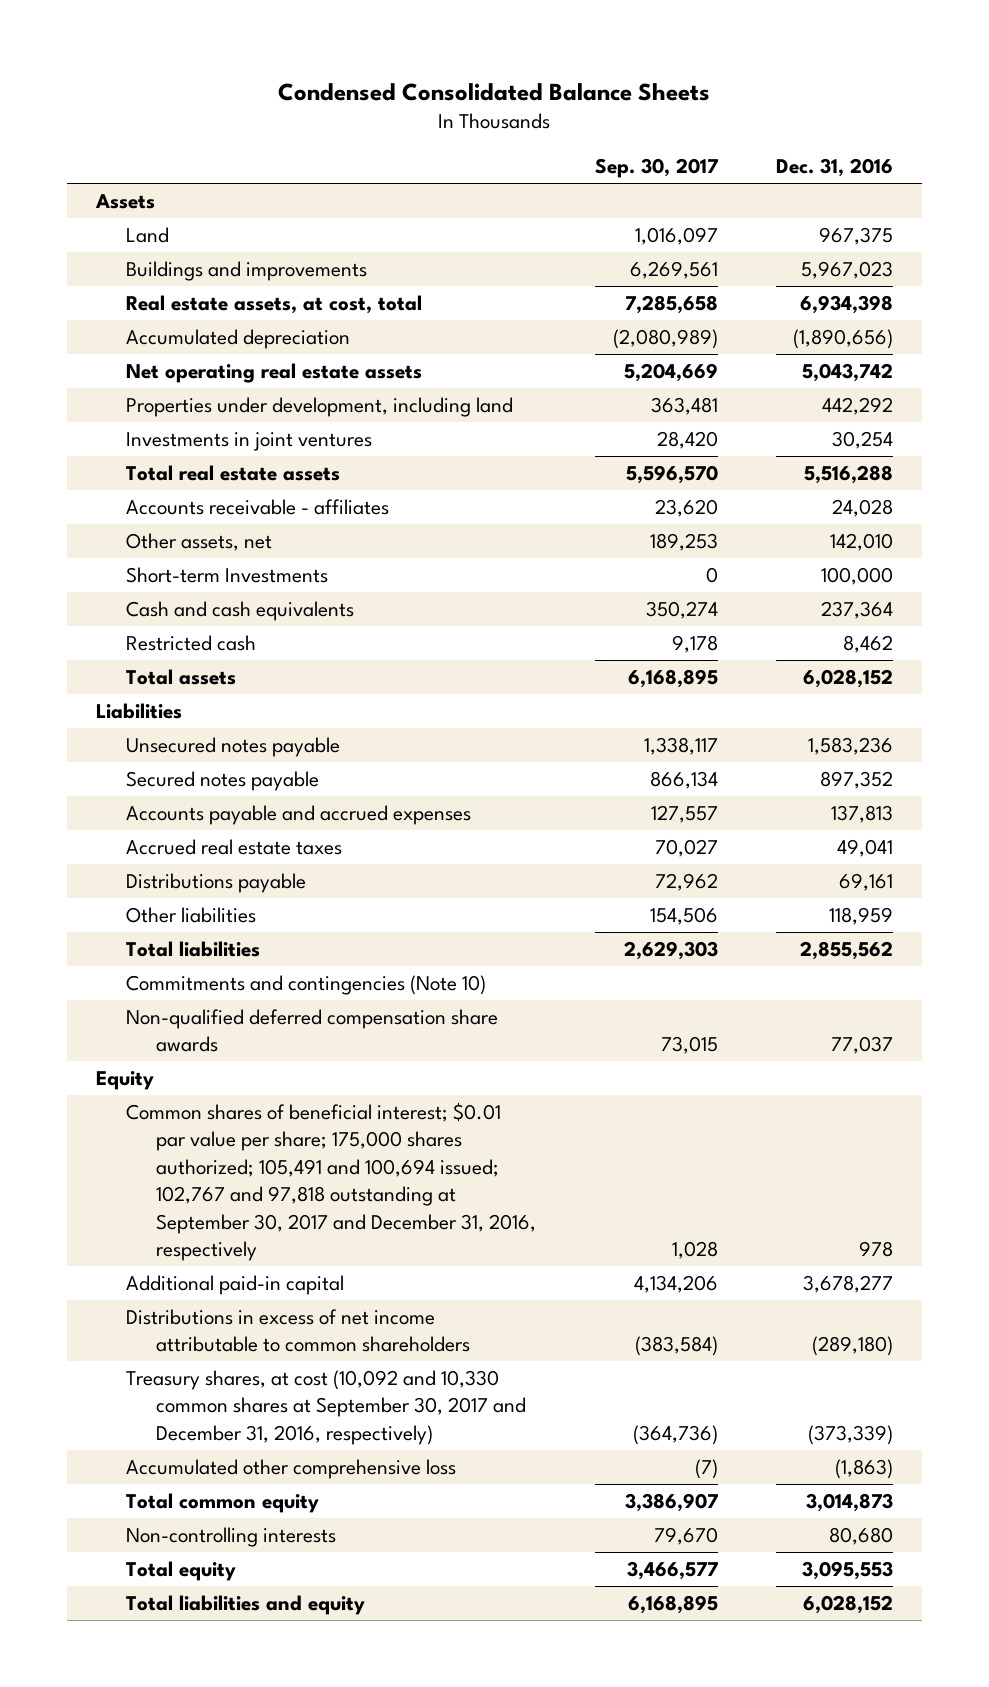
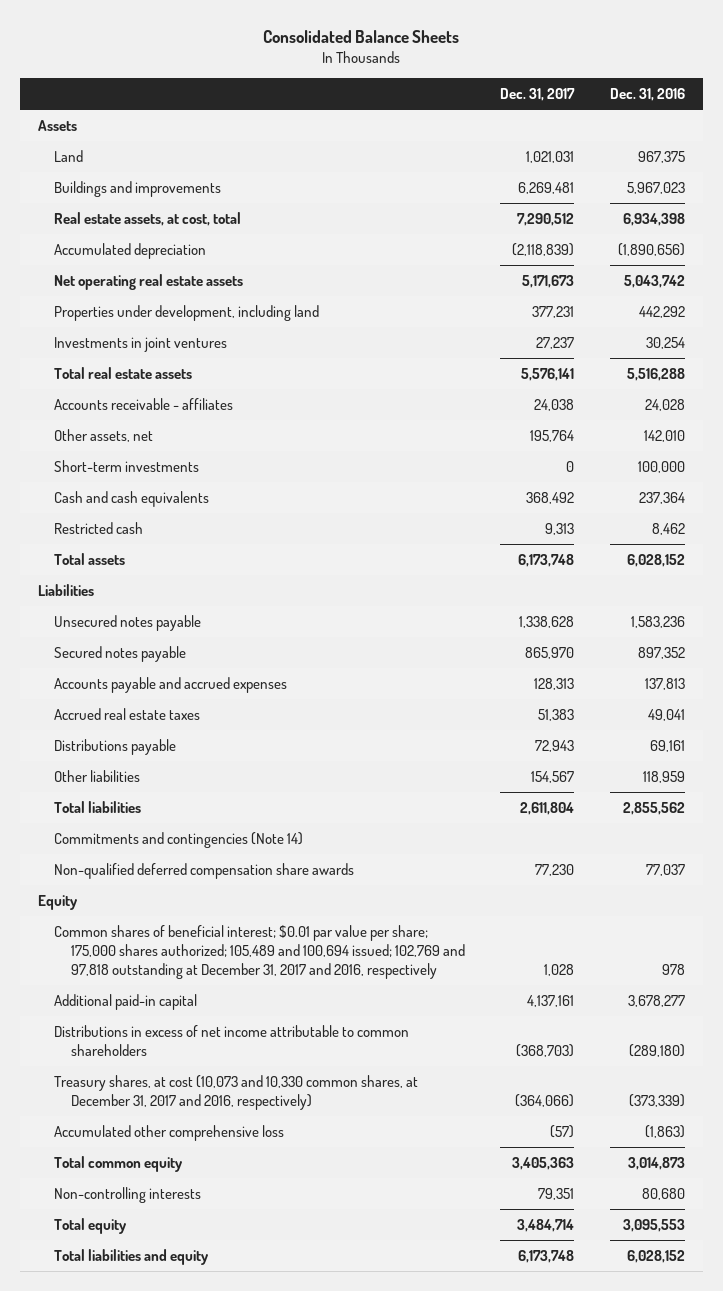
[278,82,711,101] Condensed Consolidated Balance Sheets -> [263,30,460,44] Consolidated Balance Sheets
[594,158,718,179] Sep. 30, 2017 -> none
none -> [500,88,576,102] Dec. 31, 2017
[126,566,329,583] Short-term Investments -> [54,459,200,472] Short-term investments
[126,974,487,995] Commitments and contingencies (Note 10) -> [54,831,304,848] Commitments and contingencies (Note 14)
[126,1101,537,1262] Common shares of beneficial interest; $0.01 par value per share; 175,000 shares authorized; 105,491 and 100,694 issued; 102,767 and 97,818 outstanding at September 30, 2017 and December 31, 2016, respectively -> [54,924,465,979] Common shares of beneficial interest; $0.01 par value per share; 175,000 shares authorized; 105,489 and 100,694 issued; 102,769 and 97,818 outstanding at December 31, 2017 and 2016, respectively
[126,1369,527,1445] Treasury shares, at cost (10,092 and 10,330 common shares at September 30, 2017 and December 31, 2016, respectively) -> [54,1074,419,1110] Treasury shares, at cost (10,073 and 10,330 common shares, at December 31, 2017 and 2016, respectively)

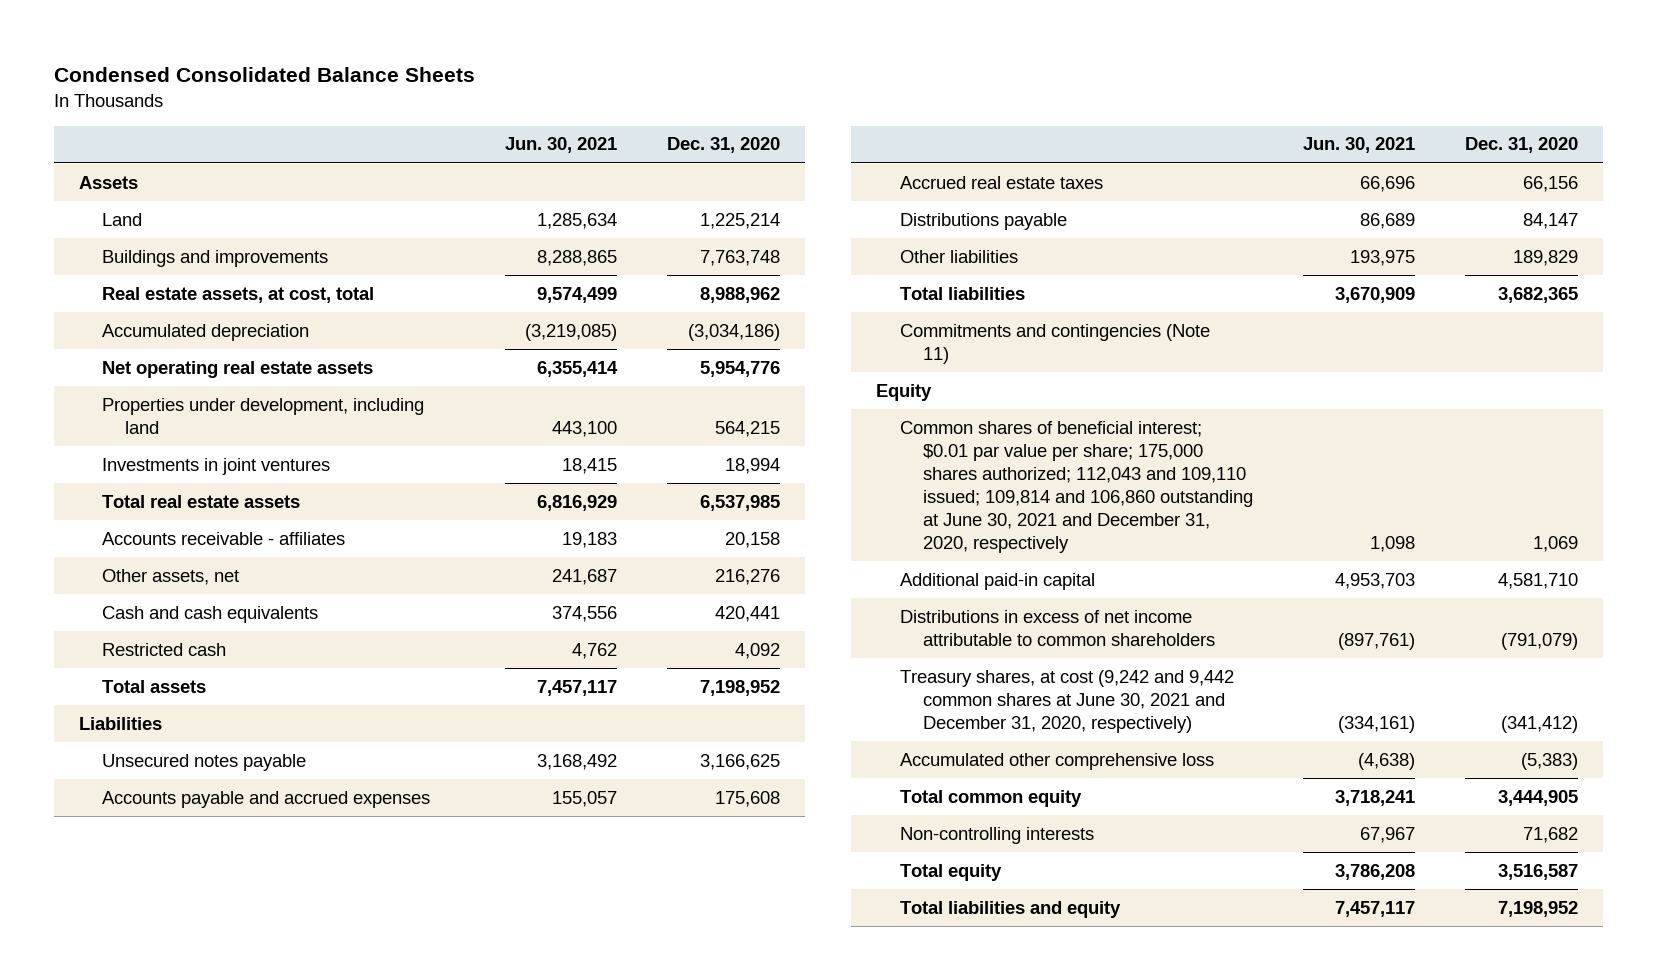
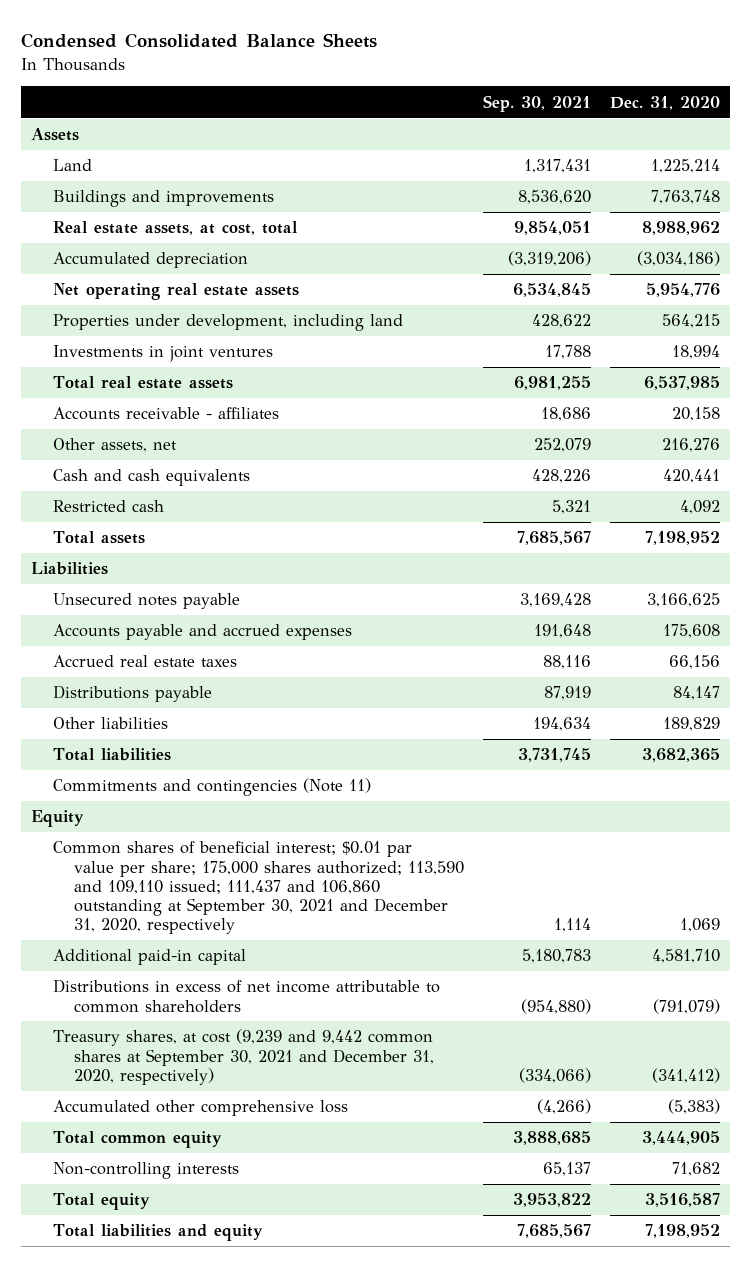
[505,137,618,154] Jun. 30, 2021 -> none
none -> [483,94,592,112] Sep. 30, 2021
[899,420,1253,553] Common shares of beneficial interest; $0.01 par value per share; 175,000 shares authorized; 112,043 and 109,110 issued; 109,814 and 106,860 outstanding at June 30, 2021 and December 31, 2020, respectively -> [52,841,465,935] Common shares of beneficial interest; $0.01 par value per share; 175,000 shares authorized; 113,590 and 109,110 issued; 111,437 and 106,860 outstanding at September 30, 2021 and December 31, 2020, respectively
[899,669,1234,733] Treasury shares, at cost (9,242 and 9,442 common shares at June 30, 2021 and December 31, 2020, respectively) -> [52,1029,435,1085] Treasury shares, at cost (9,239 and 9,442 common shares at September 30, 2021 and December 31, 2020, respectively)

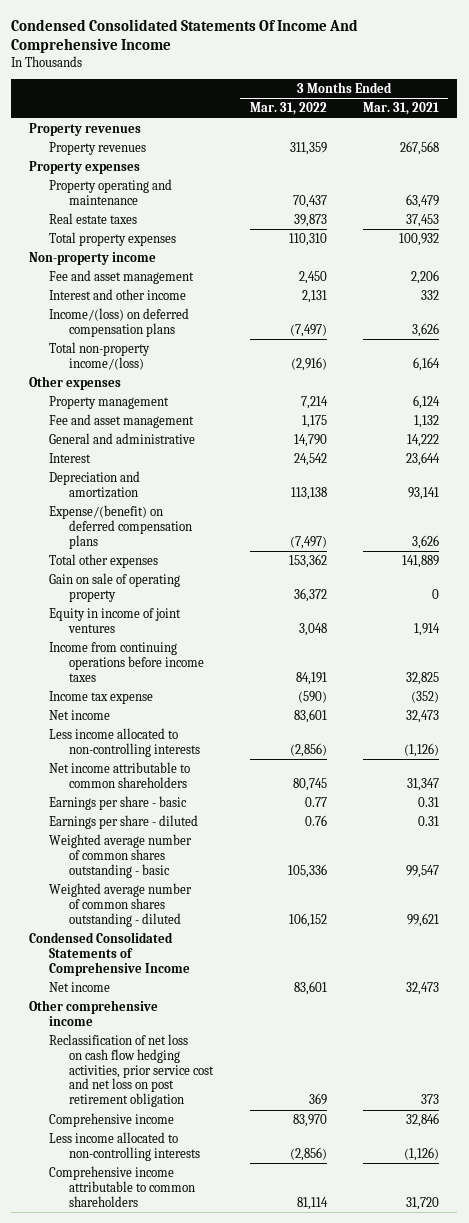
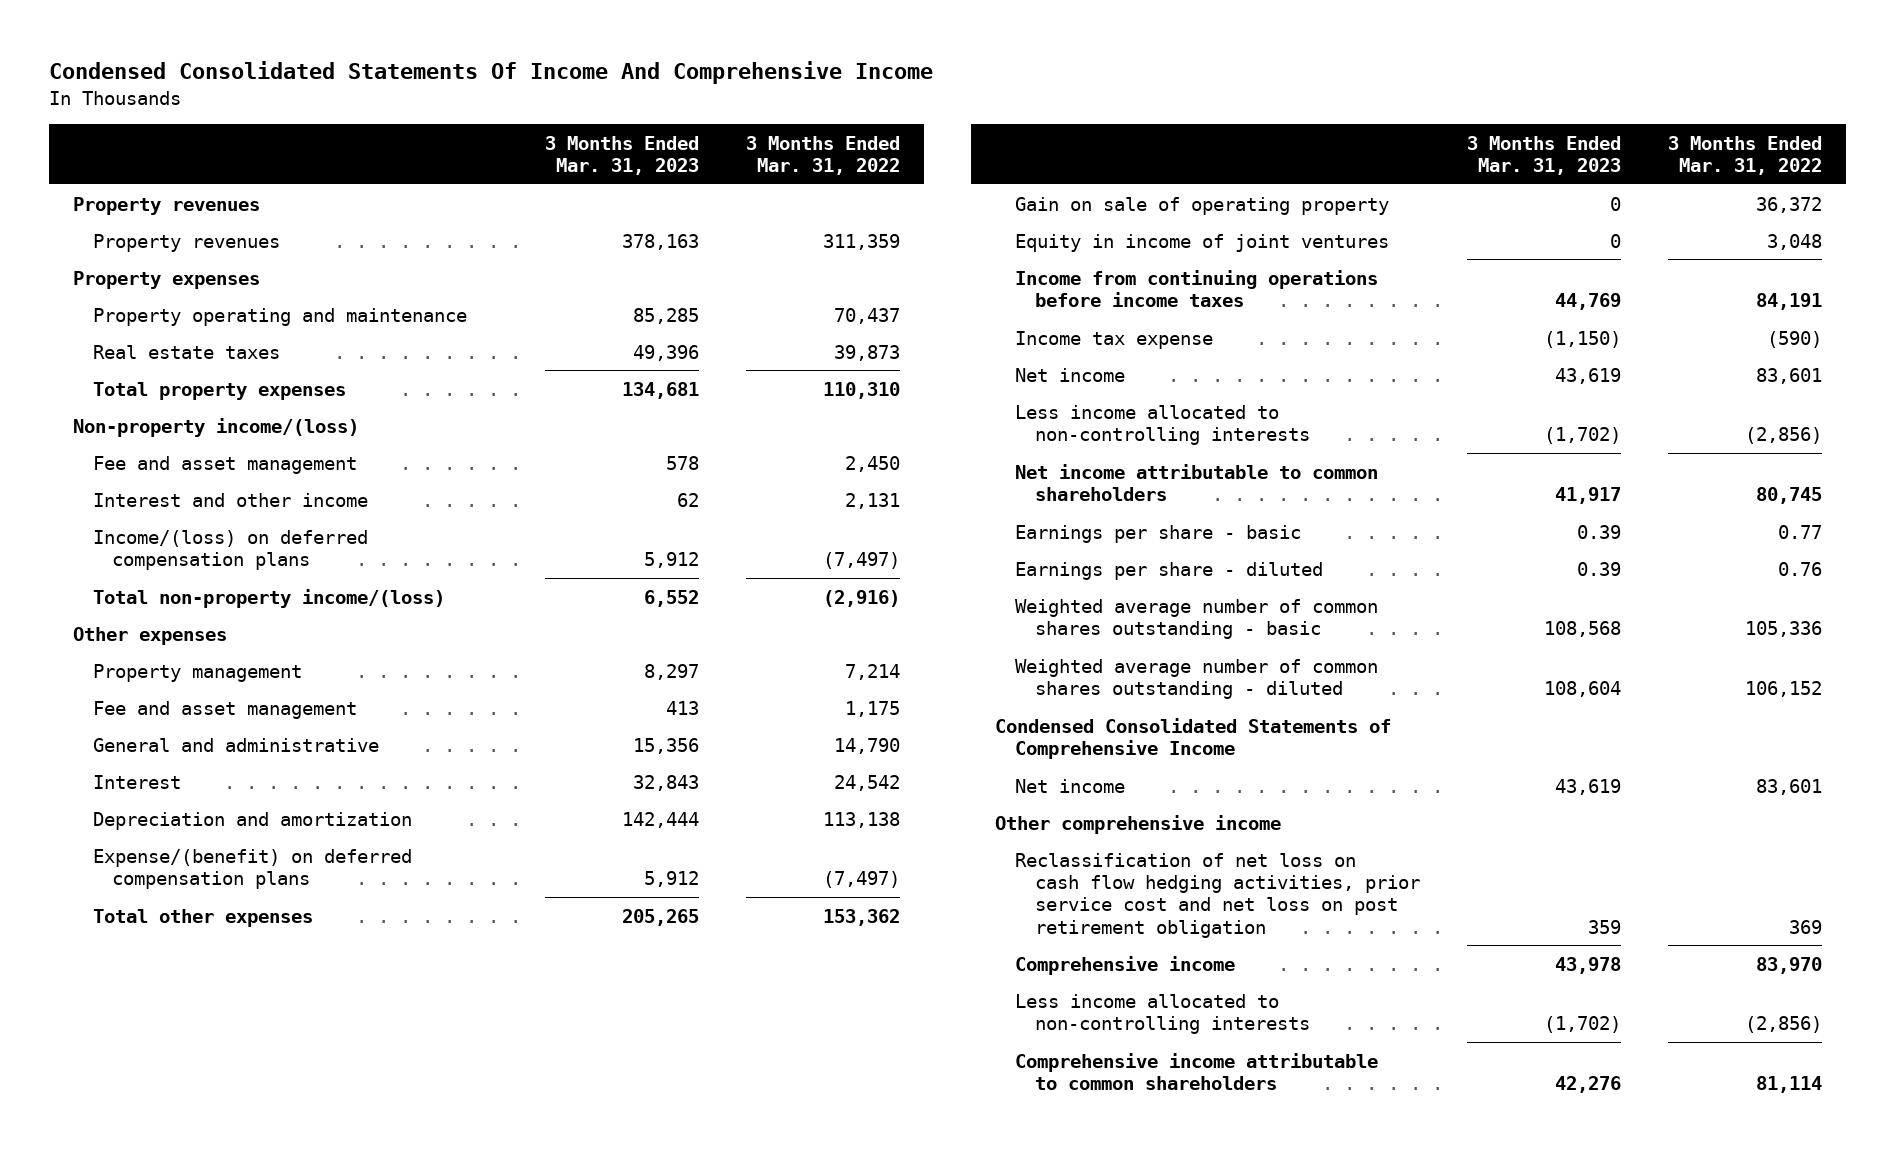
[363,102,440,116] Mar. 31, 2021 -> none
none -> [544,135,699,175] 3 Months Ended Mar. 31, 2023
[29,251,157,265] Non-property income -> [72,417,359,437] Non-property income/(loss)

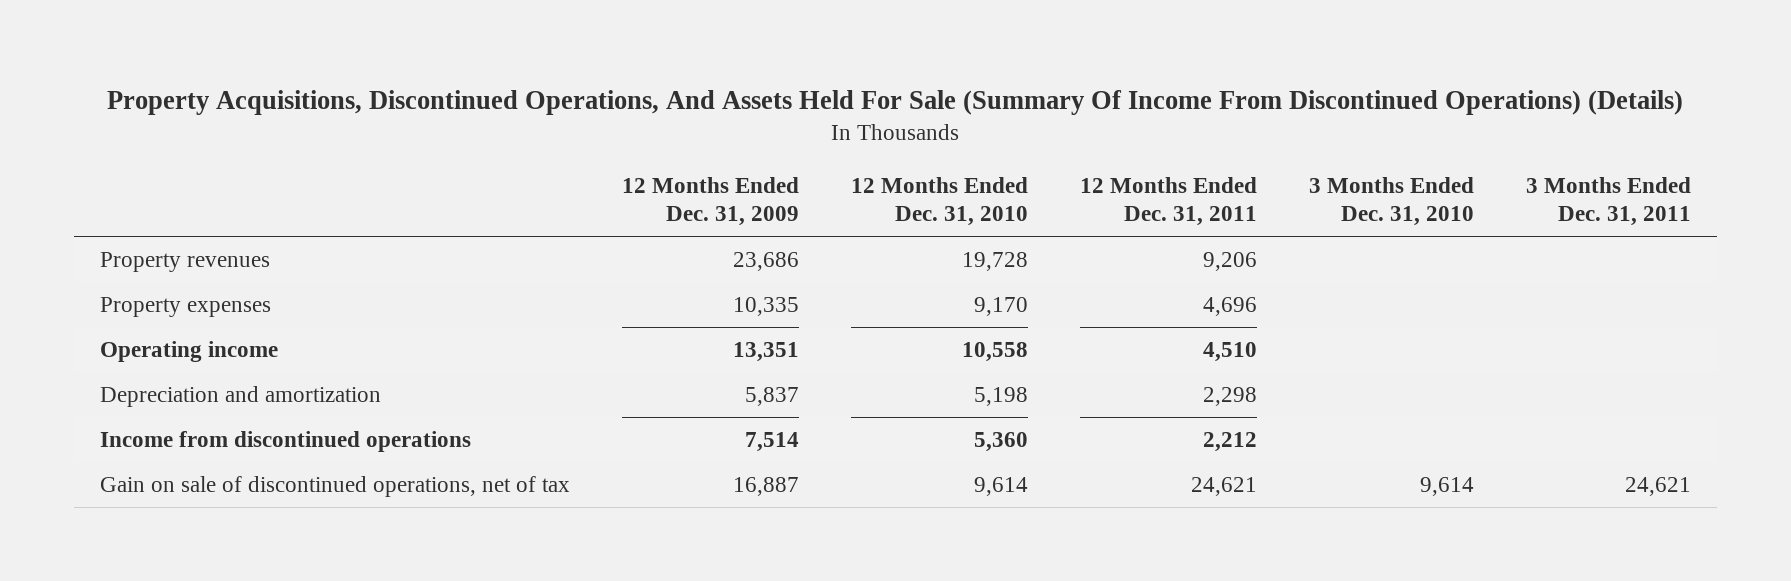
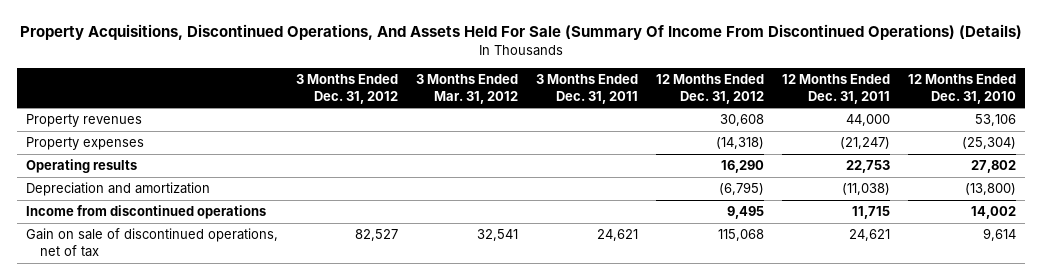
[621,176,799,227] 12 Months Ended Dec. 31, 2009 -> none
[1309,176,1475,227] 3 Months Ended Dec. 31, 2010 -> none
none -> [296,73,399,104] 3 Months Ended Dec. 31, 2012
none -> [416,73,519,104] 3 Months Ended Mar. 31, 2012
none -> [656,73,765,104] 12 Months Ended Dec. 31, 2012
[961,251,1028,271] 19,728 -> [974,114,1016,127] 53,106
[1202,251,1257,271] 9,206 -> [846,114,891,127] 44,000
[973,296,1028,316] 9,170 -> [961,137,1016,150] (25,304)
[1202,296,1257,316] 4,696 -> [840,137,891,150] (21,247)
[99,340,278,362] Operating income -> [26,159,138,174] Operating results
[961,341,1028,362] 10,558 -> [970,160,1016,174] 27,802
[1202,341,1257,362] 4,510 -> [846,160,891,174] 22,753
[973,386,1028,406] 5,198 -> [964,183,1016,196] (13,800)
[1202,386,1257,406] 2,298 -> [842,183,891,196] (11,038)
[973,431,1028,452] 5,360 -> [970,206,1016,220] 14,002
[1202,431,1257,452] 2,212 -> [852,206,891,220] 11,715

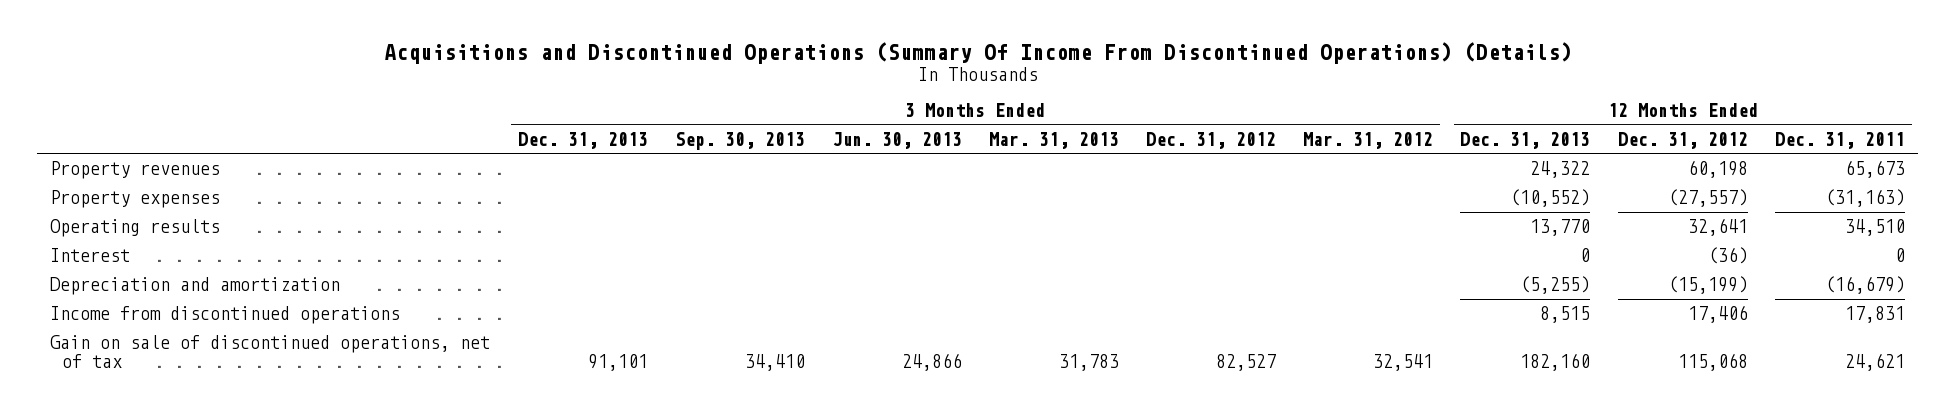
[20,24,1023,41] Property Acquisitions, Discontinued Operations, And Assets Held For Sale (Summary Of Income From Discontinued Operations) (Details) -> [383,42,1572,65] Acquisitions and Discontinued Operations (Summary Of Income From Discontinued Operations) (Details)
[536,73,639,104] 3 Months Ended Dec. 31, 2011 -> none
[907,73,1016,104] 12 Months Ended Dec. 31, 2010 -> none
none -> [517,132,648,150] Dec. 31, 2013
none -> [674,132,805,151] Sep. 30, 2013
none -> [831,132,962,150] Jun. 30, 2013
none -> [988,132,1119,150] Mar. 31, 2013
none -> [1460,132,1591,150] Dec. 31, 2013
[720,114,765,127] 30,608 -> [1687,160,1748,179] 60,198
[846,114,891,127] 44,000 -> [1844,160,1905,179] 65,673
[716,137,765,150] (14,318) -> [1667,189,1748,208] (27,557)
[840,137,891,150] (21,247) -> [1824,189,1905,208] (31,163)
[721,160,765,174] 16,290 -> [1687,218,1748,237] 32,641
[846,160,891,174] 22,753 -> [1844,219,1905,237] 34,510
none -> [50,248,131,263] Interest
[719,182,765,196] (6,795) -> [1667,276,1748,295] (15,199)
[842,183,891,196] (11,038) -> [1824,276,1905,295] (16,679)
[727,206,765,220] 9,495 -> [1687,305,1748,324] 17,406
[852,206,891,220] 11,715 -> [1844,306,1905,324] 17,831

